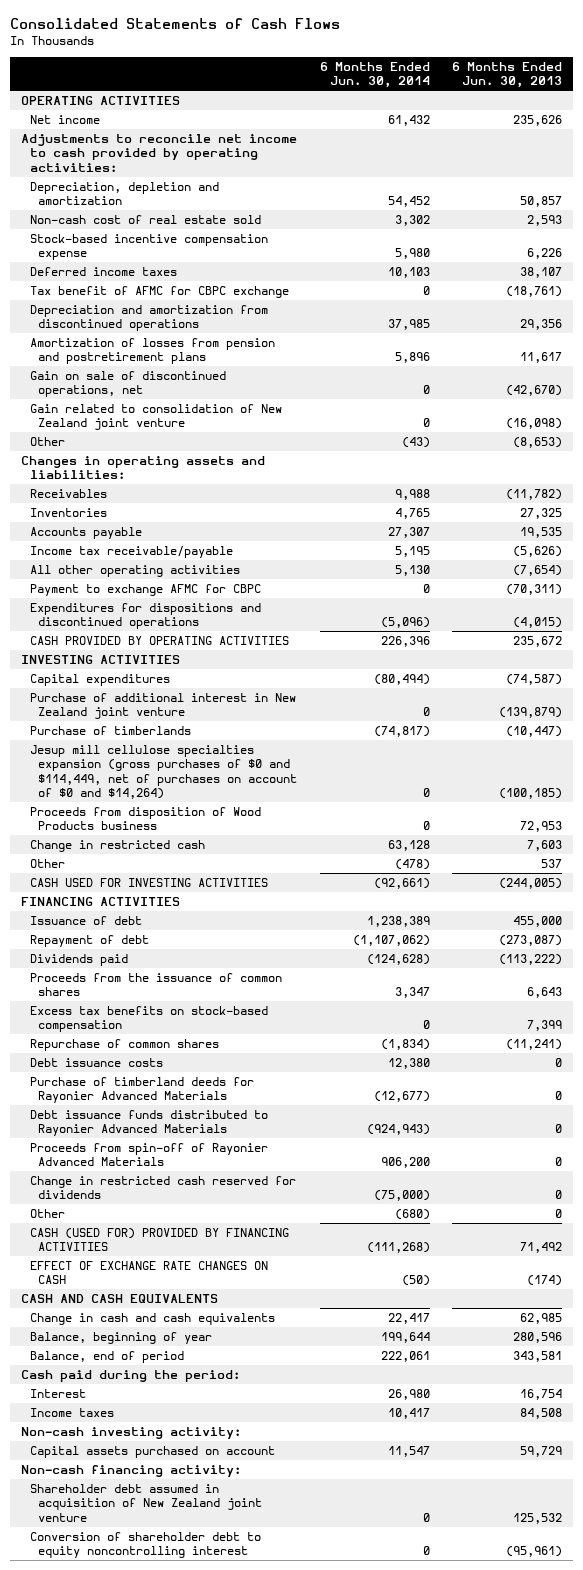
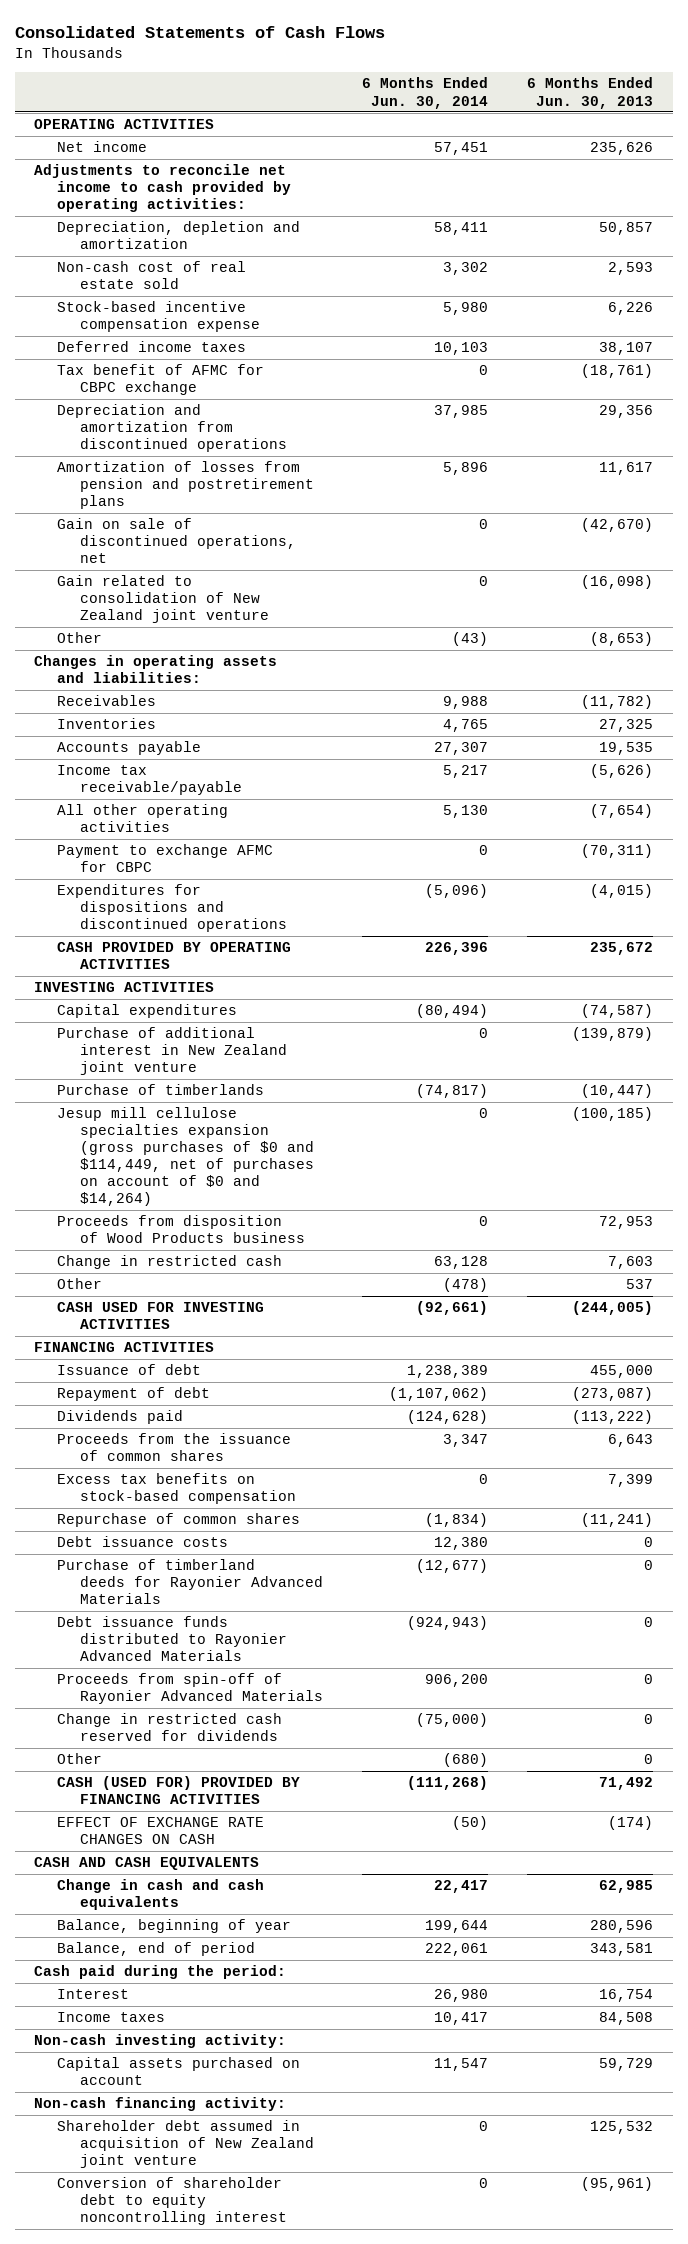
[387,115,430,127] 61,432 -> [434,142,489,156] 57,451
[387,196,430,208] 54,452 -> [434,222,489,236] 58,411
[394,546,430,558] 5,195 -> [443,765,489,779] 5,217

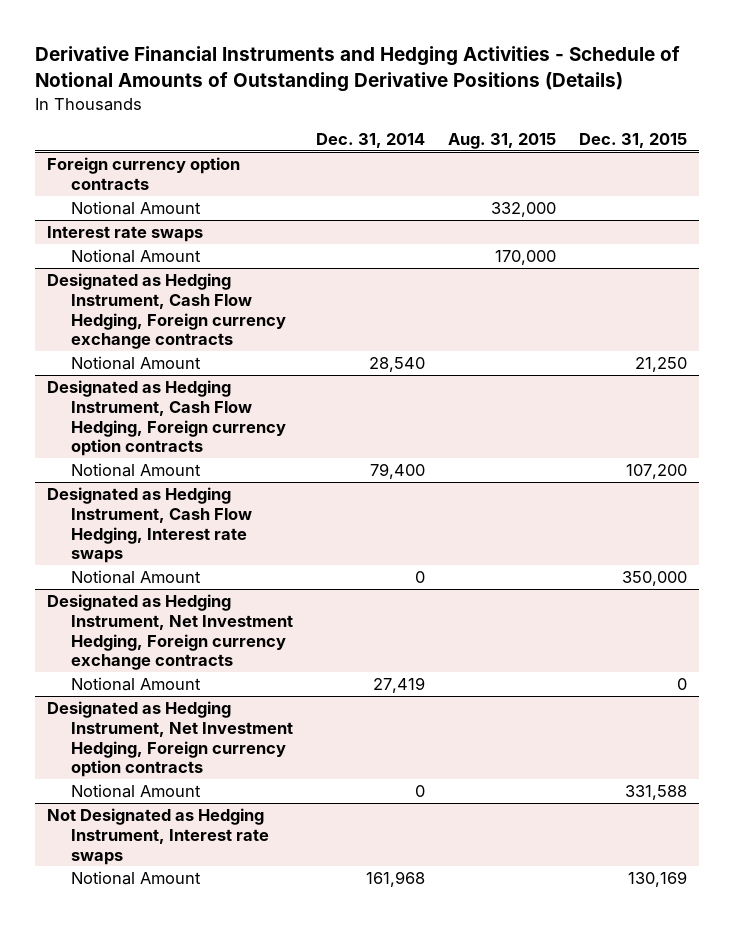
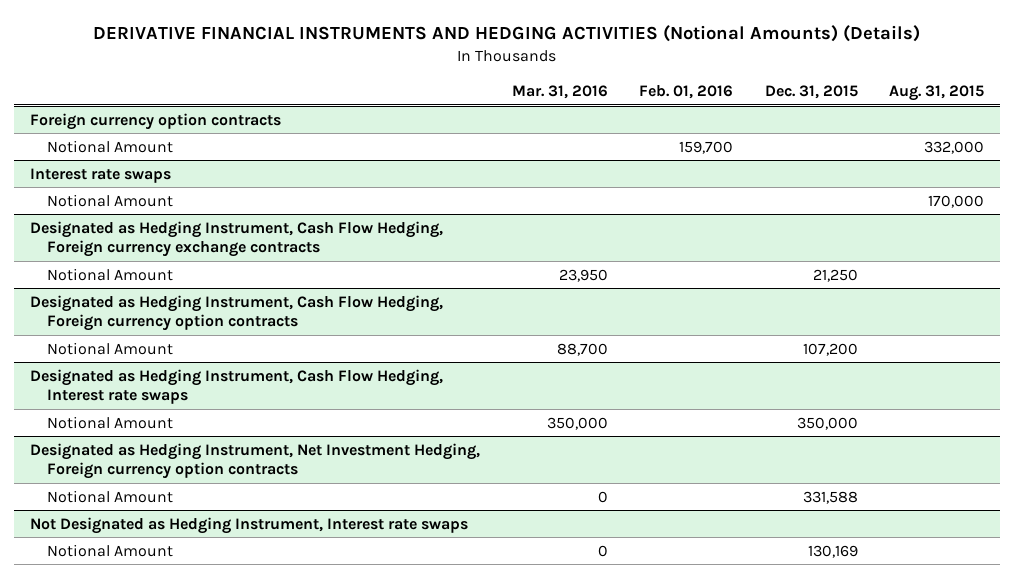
[35,46,681,93] Derivative Financial Instruments and Hedging Activities - Schedule of Notional Amounts of Outstanding Derivative Positions (Details) -> [93,25,921,43] DERIVATIVE FINANCIAL INSTRUMENTS AND HEDGING ACTIVITIES (Notional Amounts) (Details)
[315,132,425,148] Dec. 31, 2014 -> none
none -> [511,85,608,100] Mar. 31, 2016
none -> [639,85,734,100] Feb. 01, 2016
[46,594,293,671] Designated as Hedging Instrument, Net Investment Hedging, Foreign currency exchange contracts -> none
[70,677,201,692] Notional Amount -> none

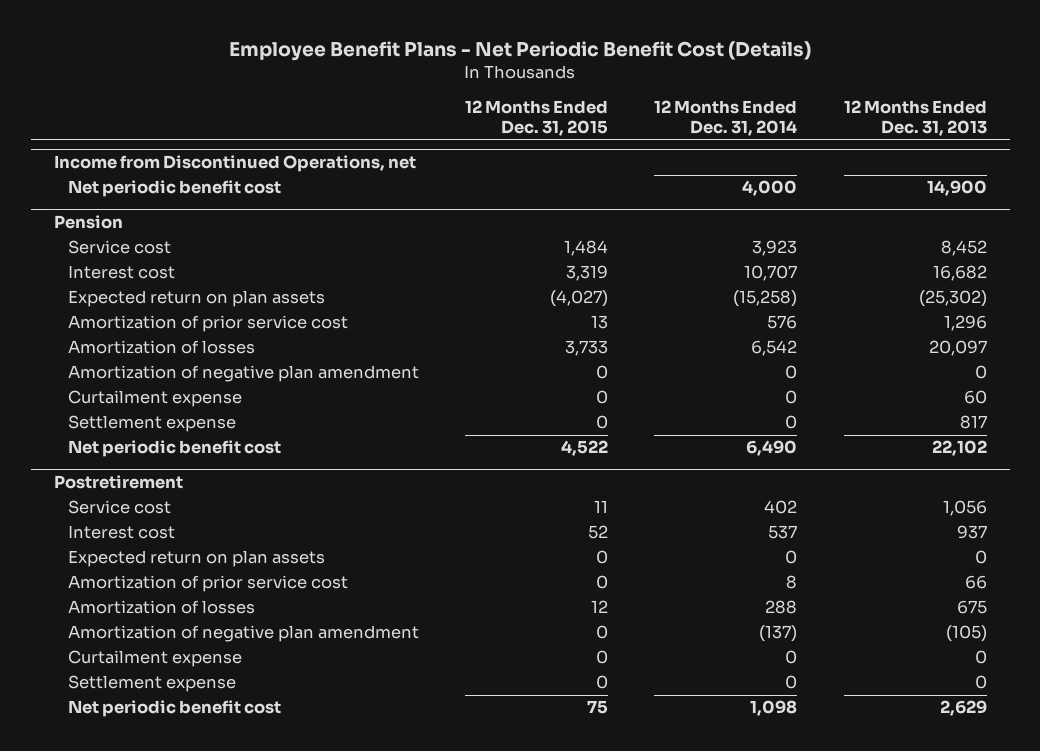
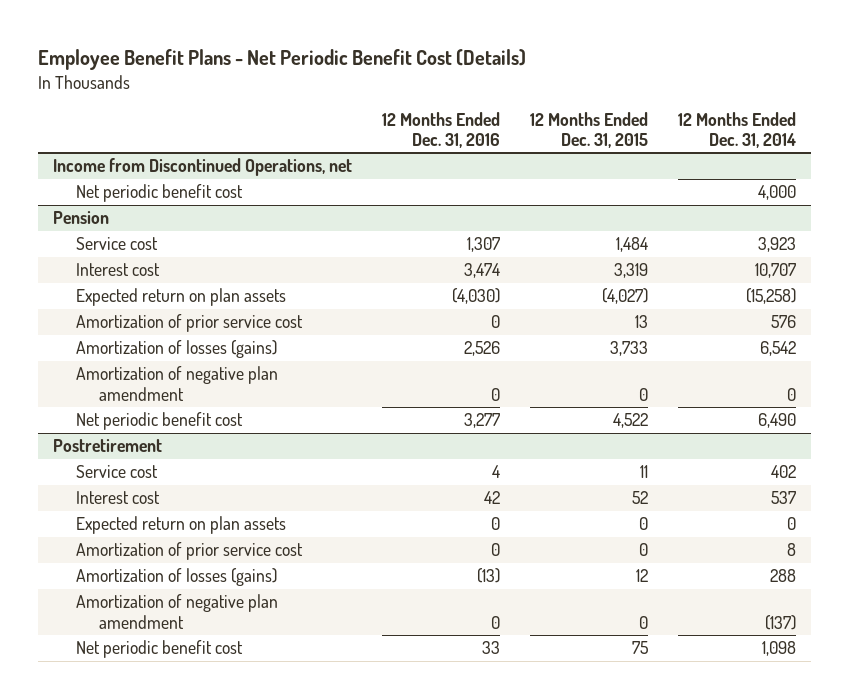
[843,99,987,136] 12 Months Ended Dec. 31, 2013 -> none
none -> [382,111,501,148] 12 Months Ended Dec. 31, 2016
[67,340,255,355] Amortization of losses -> [76,340,278,359] Amortization of losses (gains)
[67,390,242,408] Curtailment expense -> none
[67,415,236,433] Settlement expense -> none
[67,600,255,615] Amortization of losses -> [76,568,278,587] Amortization of losses (gains)
[67,650,242,668] Curtailment expense -> none
[67,675,236,693] Settlement expense -> none

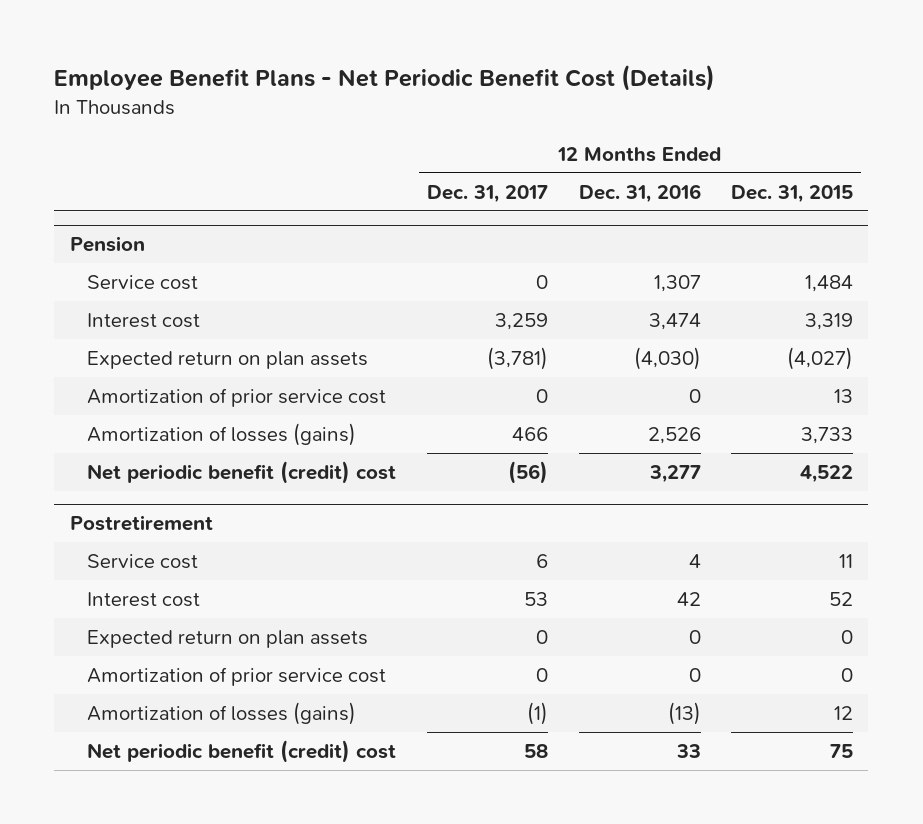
[678,111,797,148] 12 Months Ended Dec. 31, 2014 -> none
none -> [426,184,548,203] Dec. 31, 2017
[52,158,352,177] Income from Discontinued Operations, net -> none
[76,184,244,203] Net periodic benefit cost -> none
[76,366,279,401] Amortization of negative plan amendment -> none
[76,412,244,431] Net periodic benefit cost -> [87,461,397,485] Net periodic benefit (credit) cost
[76,594,279,629] Amortization of negative plan amendment -> none
[76,640,244,659] Net periodic benefit cost -> [87,740,397,764] Net periodic benefit (credit) cost

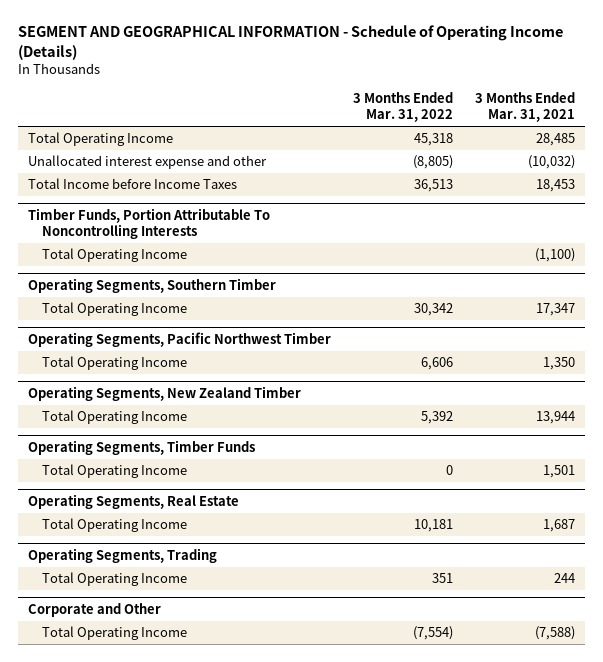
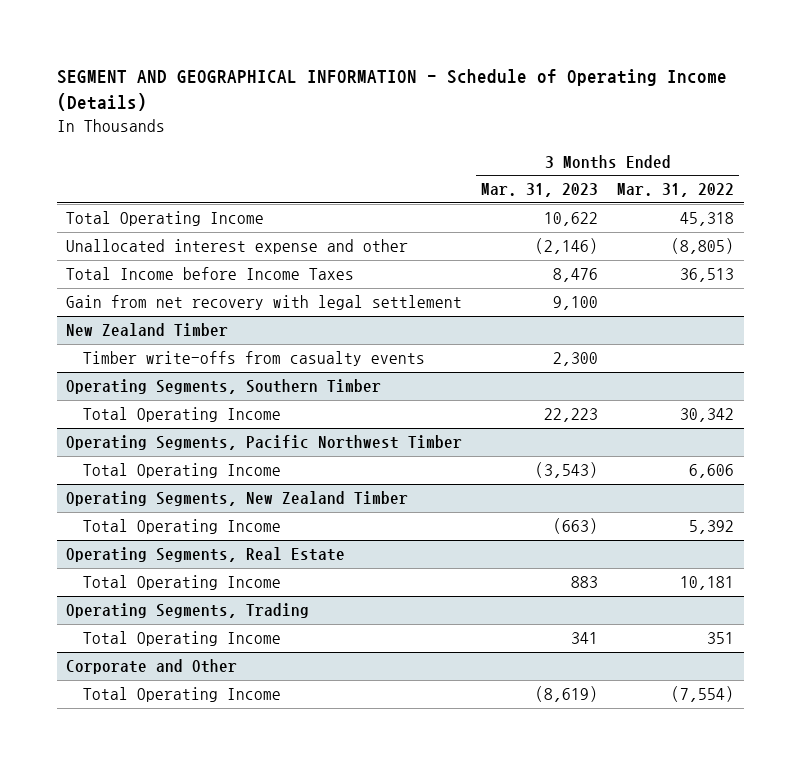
[474,92,575,123] 3 Months Ended Mar. 31, 2021 -> none
none -> [481,183,599,198] Mar. 31, 2023
[28,208,271,239] Timber Funds, Portion Attributable To Noncontrolling Interests -> none
[42,248,188,263] Total Operating Income -> none
none -> [66,295,463,311] Gain from net recovery with legal settlement
none -> [66,323,229,337] New Zealand Timber
none -> [83,351,426,367] Timber write-offs from casualty events
[28,440,256,456] Operating Segments, Timber Funds -> none
[42,464,188,479] Total Operating Income -> none

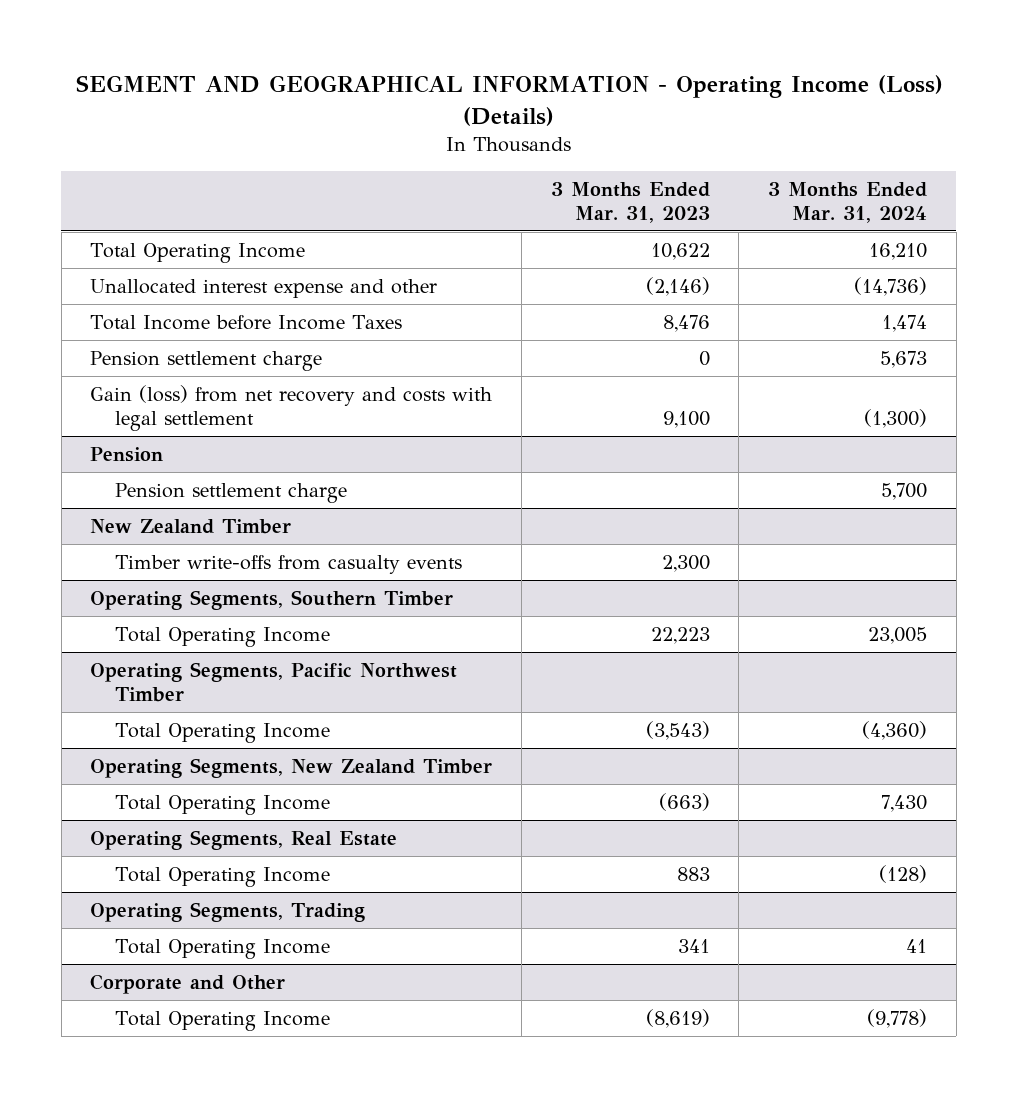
[56,69,727,112] SEGMENT AND GEOGRAPHICAL INFORMATION - Schedule of Operating Income (Details) -> [75,75,943,126] SEGMENT AND GEOGRAPHICAL INFORMATION - Operating Income (Loss) (Details)
[617,183,735,198] Mar. 31, 2022 -> none
none -> [768,181,928,223] 3 Months Ended Mar. 31, 2024
none -> [90,350,323,371] Pension settlement charge
[66,295,463,311] Gain from net recovery with legal settlement -> [90,384,493,431] Gain (loss) from net recovery and costs with legal settlement
none -> [90,446,164,462] Pension
none -> [114,482,347,503] Pension settlement charge

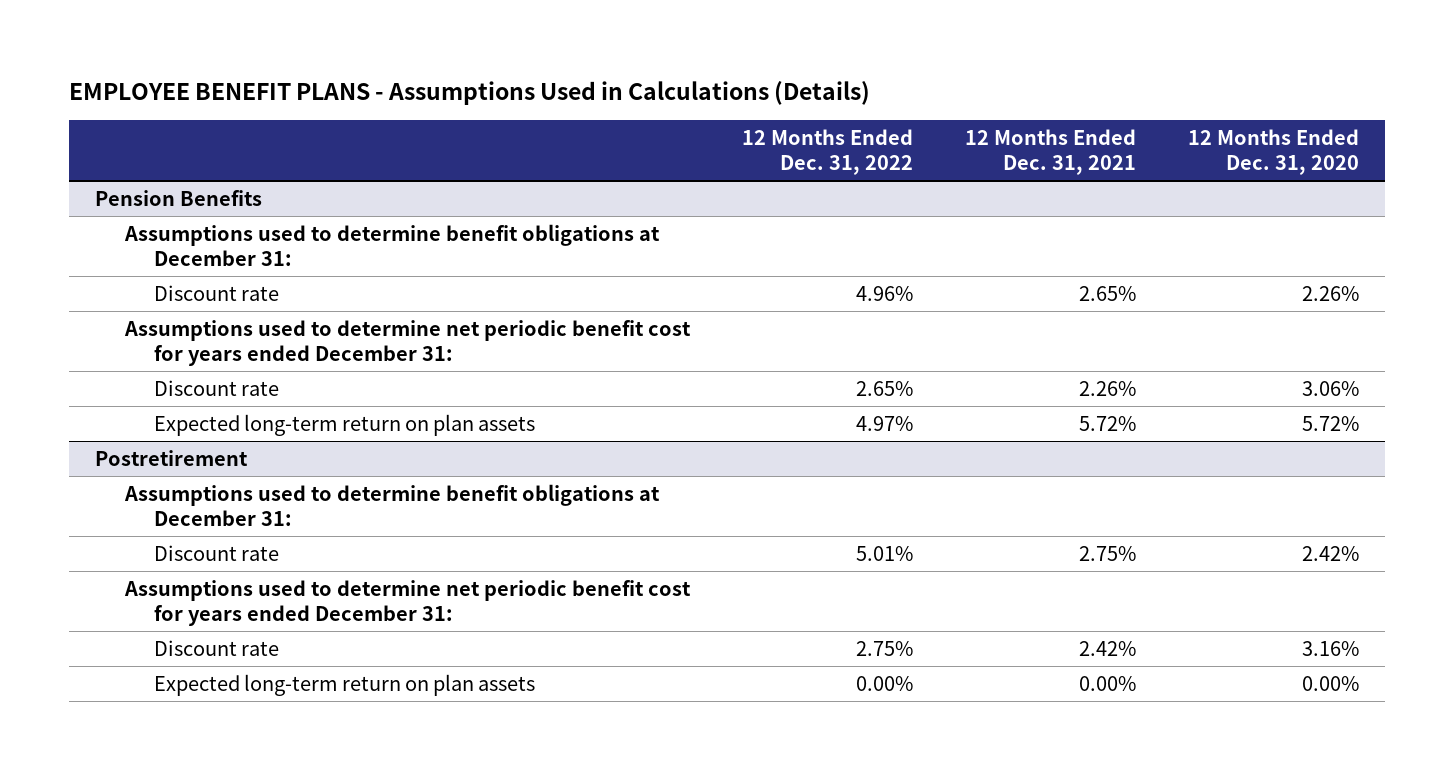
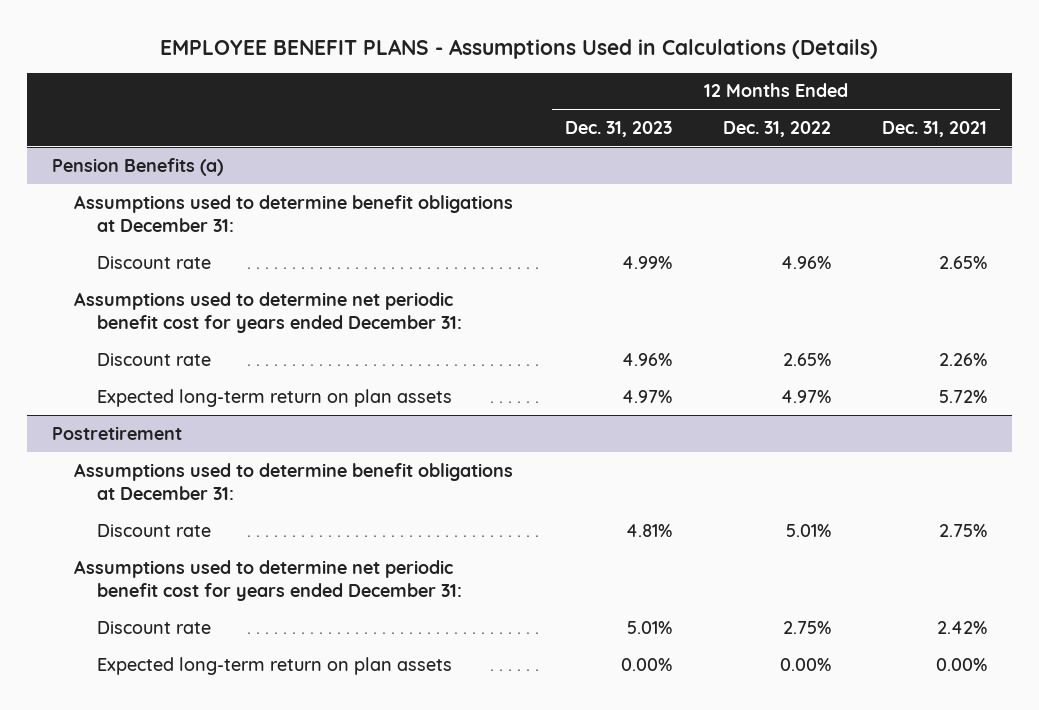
[1187,128,1359,176] 12 Months Ended Dec. 31, 2020 -> none
none -> [564,121,672,138] Dec. 31, 2023
[95,189,263,206] Pension Benefits -> [52,157,224,176] Pension Benefits (a)

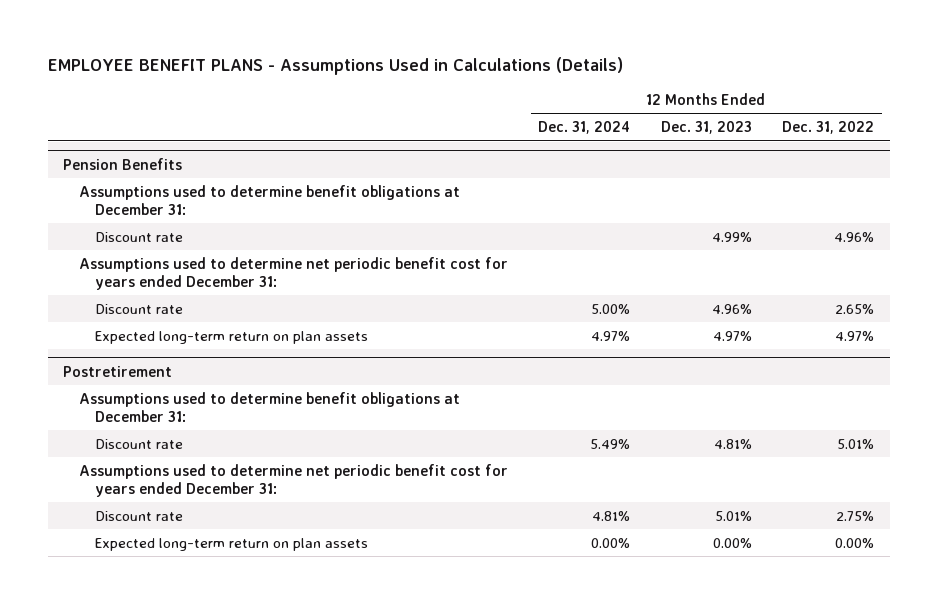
[881,121,987,138] Dec. 31, 2021 -> none
none -> [538,121,631,135] Dec. 31, 2024
[52,157,224,176] Pension Benefits (a) -> [62,157,182,170] Pension Benefits

